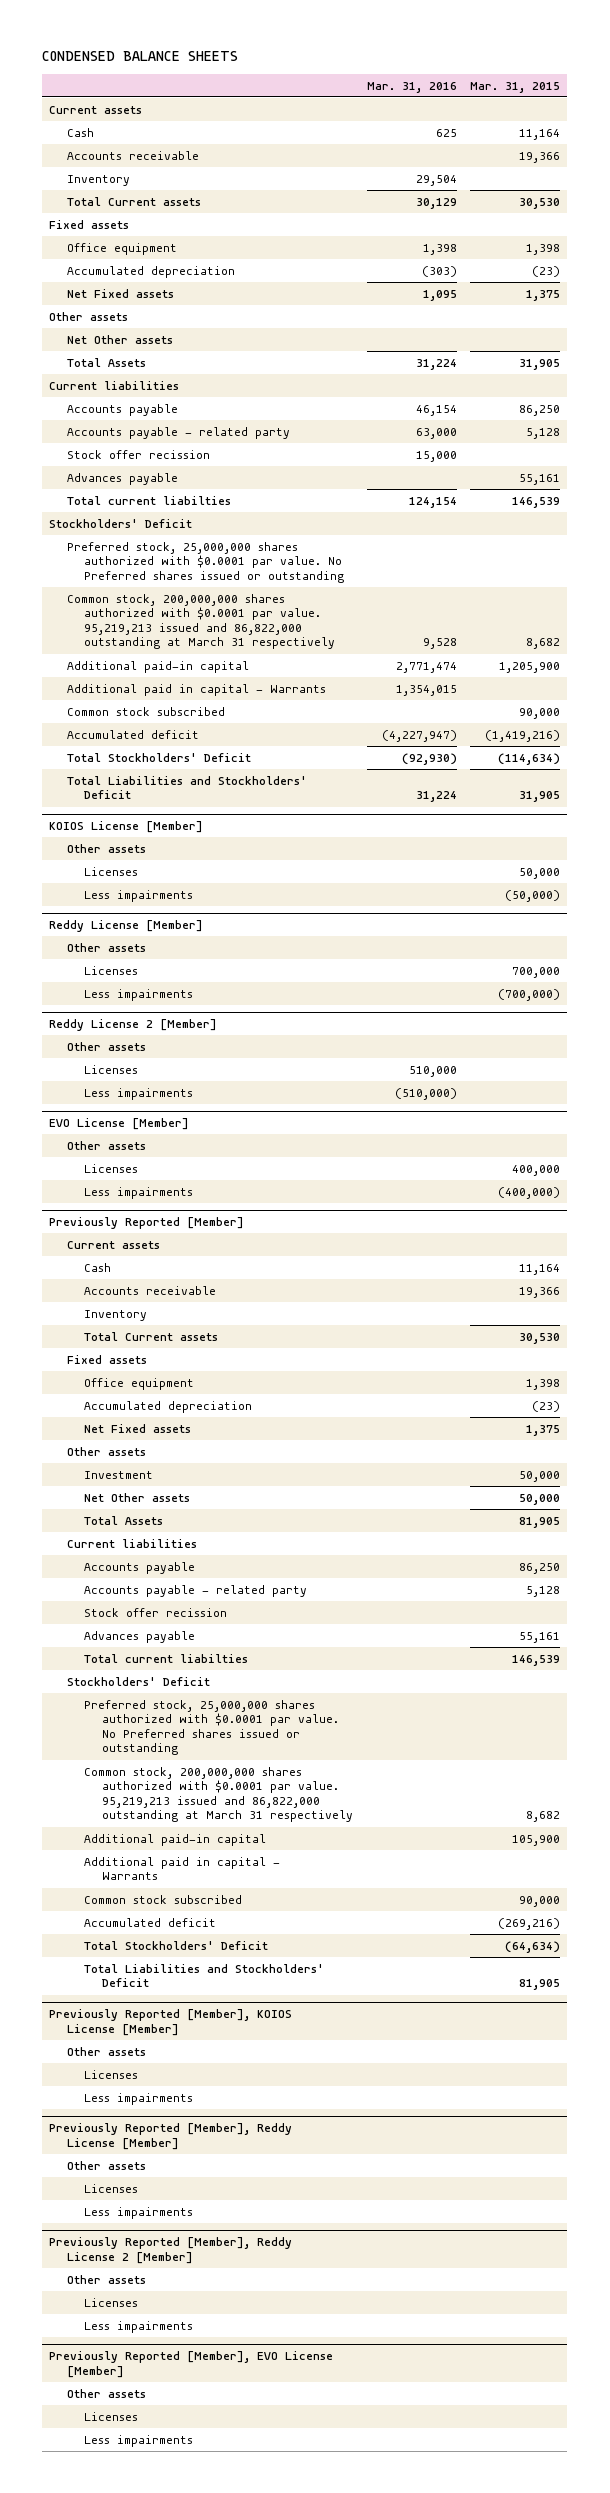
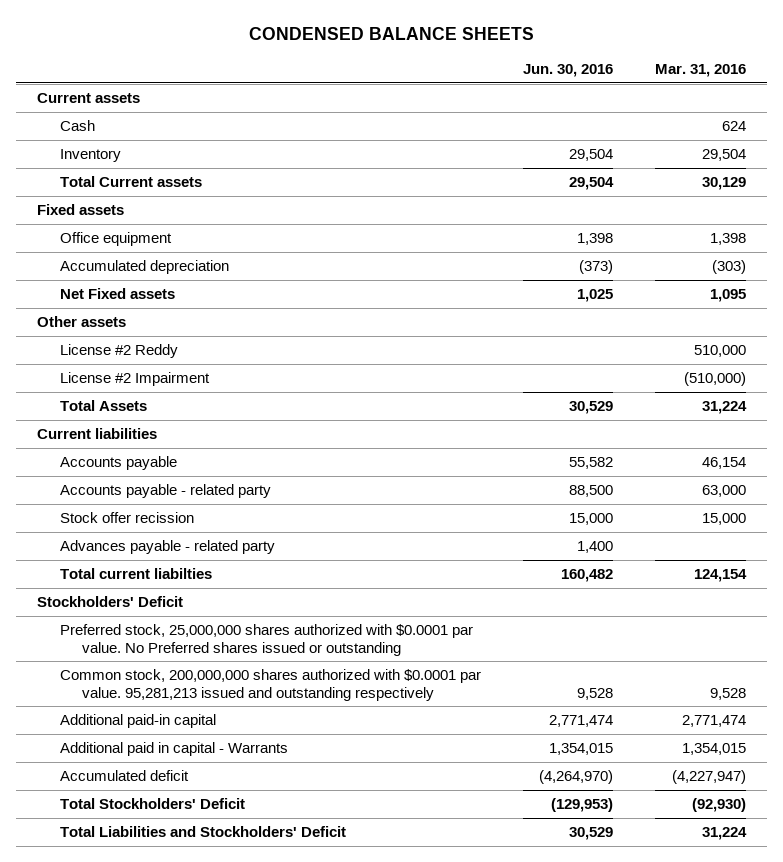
[470,81,561,93] Mar. 31, 2015 -> none
none -> [522,64,613,78] Jun. 30, 2016
[66,150,199,160] Accounts receivable -> none
[435,128,457,137] 625 -> [721,121,746,132] 624
[66,334,173,344] Net Other assets -> none
none -> [59,344,178,359] License #2 Reddy
none -> [59,372,210,387] License #2 Impairment
[66,472,178,485] Advances payable -> [59,540,275,555] Advances payable - related party
[66,593,336,650] Common stock, 200,000,000 shares authorized with $0.0001 par value. 95,219,213 issued and 86,822,000 outstanding at March 31 respectively -> [59,669,481,701] Common stock, 200,000,000 shares authorized with $0.0001 par value. 95,281,213 issued and outstanding respectively
[66,706,225,716] Common stock subscribed -> none
[49,821,204,834] KOIOS License [Member] -> none
[66,843,146,853] Other assets -> none
[84,866,139,876] Licenses -> none
[84,889,194,902] Less impairments -> none
[49,920,204,933] Reddy License [Member] -> none
[66,942,146,952] Other assets -> none
[84,965,139,975] Licenses -> none
[84,988,194,1001] Less impairments -> none
[49,1019,218,1032] Reddy License 2 [Member] -> none
[66,1041,146,1051] Other assets -> none
[84,1064,139,1074] Licenses -> none
[84,1087,194,1100] Less impairments -> none
[49,1118,190,1131] EVO License [Member] -> none
[66,1140,146,1150] Other assets -> none
[84,1163,139,1173] Licenses -> none
[84,1186,194,1199] Less impairments -> none
[49,1217,245,1230] Previously Reported [Member] -> none
[66,1240,160,1249] Current assets -> none
[84,1262,112,1272] Cash -> none
[84,1285,217,1295] Accounts receivable -> none
[84,1309,148,1321] Inventory -> none
[84,1331,219,1341] Total Current assets -> none
[66,1354,147,1364] Fixed assets -> none
[84,1377,195,1390] Office equipment -> none
[84,1400,253,1413] Accumulated depreciation -> none
[84,1423,192,1433] Net Fixed assets -> none
[66,1446,146,1456] Other assets -> none
[84,1470,154,1479] Investment -> none
[84,1492,191,1502] Net Other assets -> none
[84,1515,164,1525] Total Assets -> none
[66,1538,197,1548] Current liabilities -> none
[84,1561,196,1574] Accounts payable -> none
[84,1584,308,1597] Accounts payable - related party -> none
[84,1607,228,1617] Stock offer recission -> none
[84,1630,196,1643] Advances payable -> none
[84,1653,249,1663] Total current liabilties -> none
[66,1676,210,1686] Stockholders' Deficit -> none
[84,1699,339,1756] Preferred stock, 25,000,000 shares authorized with $0.0001 par value. No Preferred shares issued or outstanding -> none
[84,1766,353,1823] Common stock, 200,000,000 shares authorized with $0.0001 par value. 95,219,213 issued and 86,822,000 outstanding at March 31 respectively -> none
[84,1833,267,1846] Additional paid-in capital -> none
[84,1856,281,1881] Additional paid in capital - Warrants -> none
[84,1894,243,1904] Common stock subscribed -> none
[84,1917,217,1927] Accumulated deficit -> none
[84,1940,269,1950] Total Stockholders' Deficit -> none
[84,1963,325,1988] Total Liabilities and Stockholders' Deficit -> none
[49,2009,293,2036] Previously Reported [Member], KOIOS License [Member] -> none
[66,2046,146,2056] Other assets -> none
[84,2069,139,2079] Licenses -> none
[84,2092,194,2105] Less impairments -> none
[49,2123,293,2150] Previously Reported [Member], Reddy License [Member] -> none
[66,2160,146,2170] Other assets -> none
[84,2183,139,2193] Licenses -> none
[84,2206,194,2219] Less impairments -> none
[49,2237,293,2264] Previously Reported [Member], Reddy License 2 [Member] -> none
[66,2274,146,2284] Other assets -> none
[84,2297,139,2307] Licenses -> none
[84,2320,194,2333] Less impairments -> none
[49,2351,334,2378] Previously Reported [Member], EVO License [Member] -> none
[66,2388,146,2398] Other assets -> none
[84,2411,139,2421] Licenses -> none
[84,2434,194,2447] Less impairments -> none

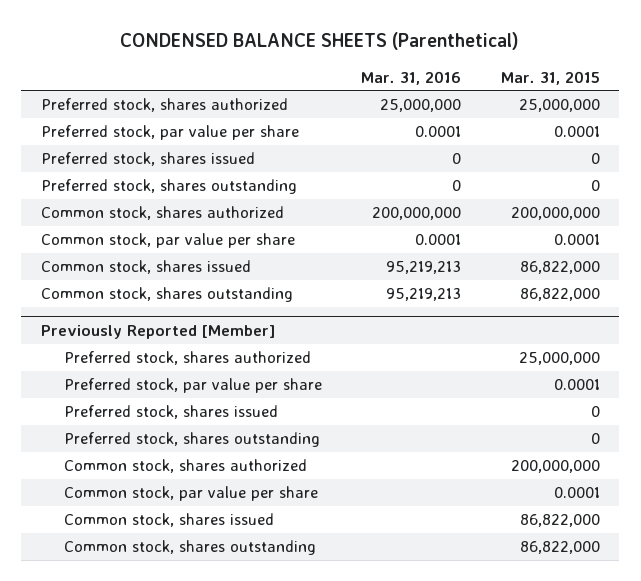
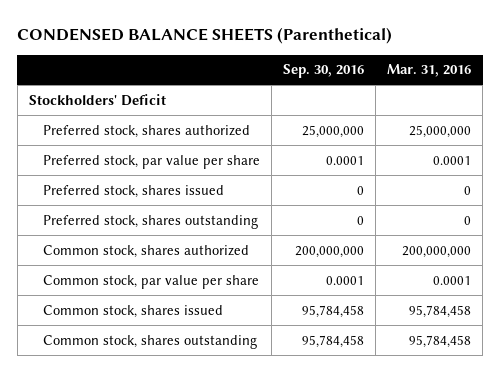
[500,70,600,85] Mar. 31, 2015 -> none
none -> [283,64,365,79] Sep. 30, 2016
none -> [28,93,166,106] Stockholders' Deficit
[41,324,276,339] Previously Reported [Member] -> none
[63,350,311,365] Preferred stock, shares authorized -> none
[63,377,322,393] Preferred stock, par value per share -> none
[63,404,278,419] Preferred stock, shares issued -> none
[63,431,320,447] Preferred stock, shares outstanding -> none
[63,458,307,473] Common stock, shares authorized -> none
[63,485,318,501] Common stock, par value per share -> none
[63,512,274,527] Common stock, shares issued -> none
[63,539,316,555] Common stock, shares outstanding -> none
[386,260,462,274] 95,219,213 -> [409,304,472,318] 95,784,458
[386,287,462,301] 95,219,213 -> [409,334,472,348] 95,784,458

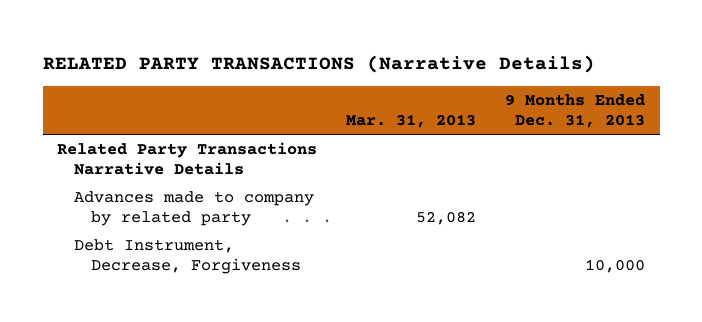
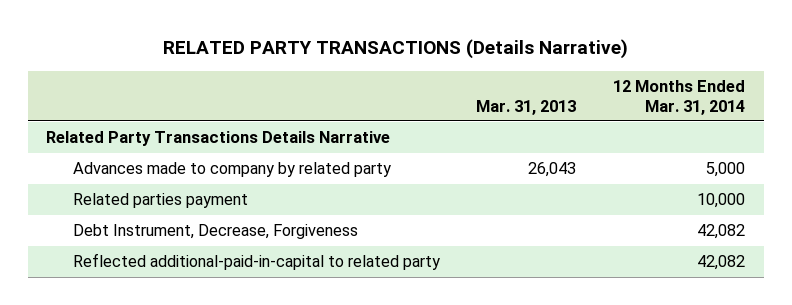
[42,55,595,74] RELATED PARTY TRANSACTIONS (Narrative Details) -> [162,38,628,59] RELATED PARTY TRANSACTIONS (Details Narrative)
[505,94,646,129] 9 Months Ended Dec. 31, 2013 -> none
none -> [613,79,746,115] 12 Months Ended Mar. 31, 2014
[57,142,318,175] Related Party Transactions Narrative Details -> [46,131,391,147] Related Party Transactions Details Narrative
[416,210,477,225] 52,082 -> [528,162,577,178] 26,043
none -> [72,193,248,209] Related parties payment
none -> [72,253,440,271] Reflected additional-paid-in-capital to related party

